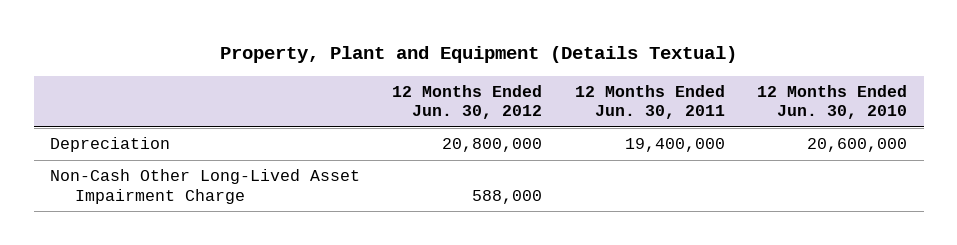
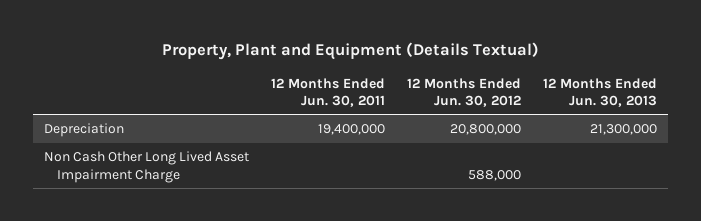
[757,85,908,120] 12 Months Ended Jun. 30, 2010 -> none
none -> [543,77,658,107] 12 Months Ended Jun. 30, 2013
[50,169,361,204] Non-Cash Other Long-Lived Asset Impairment Charge -> [43,151,249,183] Non Cash Other Long Lived Asset Impairment Charge

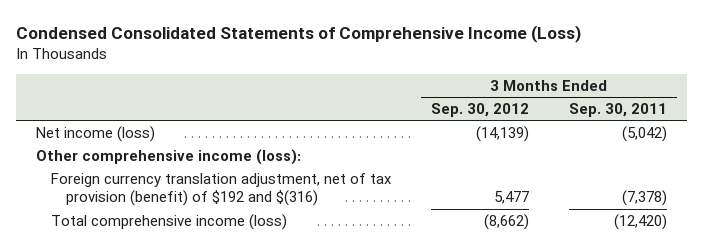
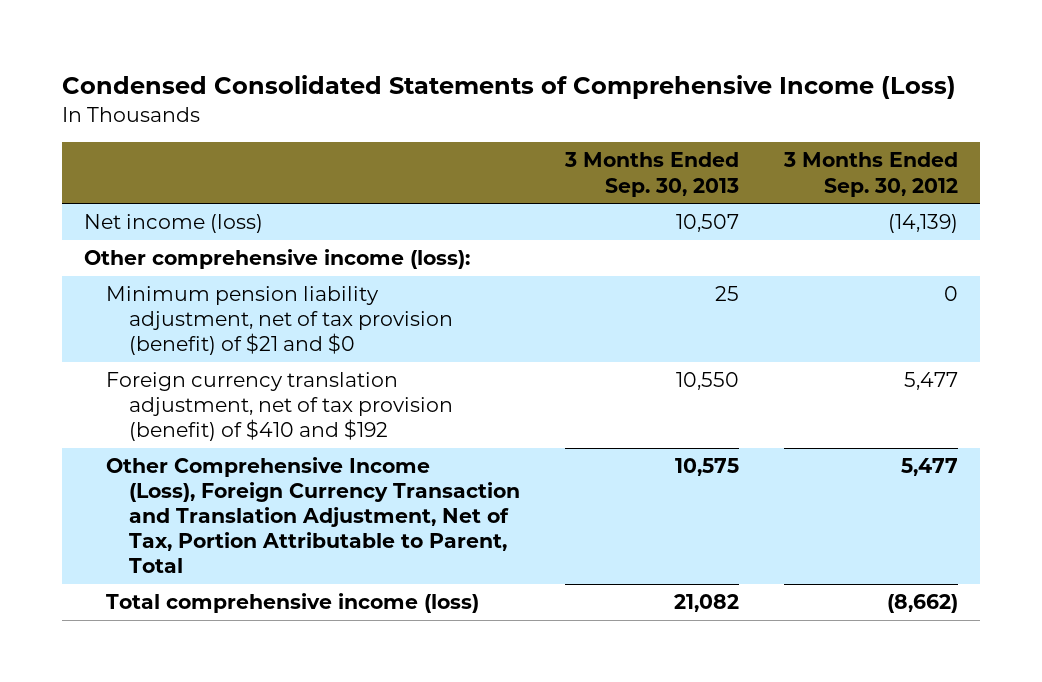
[568,103,667,118] Sep. 30, 2011 -> none
none -> [563,152,739,197] 3 Months Ended Sep. 30, 2013
none -> [106,286,453,356] Minimum pension liability adjustment, net of tax provision (benefit) of $21 and $0
[51,172,393,207] Foreign currency translation adjustment, net of tax provision (benefit) of $192 and $(316) -> [106,372,453,442] Foreign currency translation adjustment, net of tax provision (benefit) of $410 and $192
none -> [106,457,520,574] Other Comprehensive Income (Loss), Foreign Currency Transaction and Translation Adjustment, Net of Tax, Portion Attributable to Parent, Total

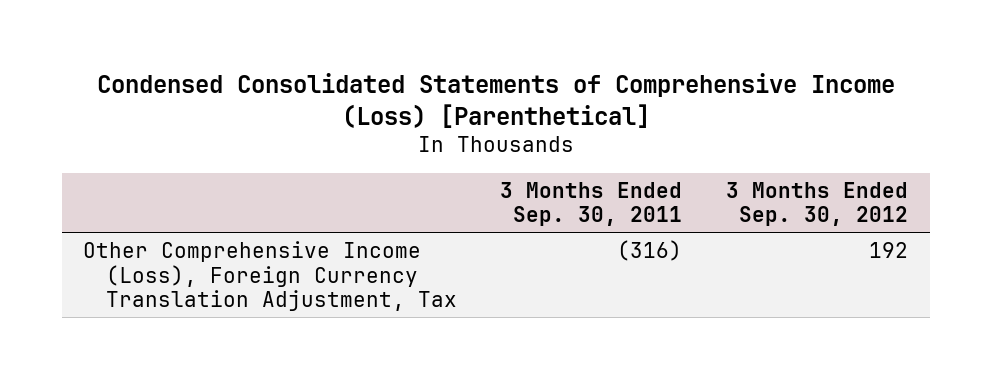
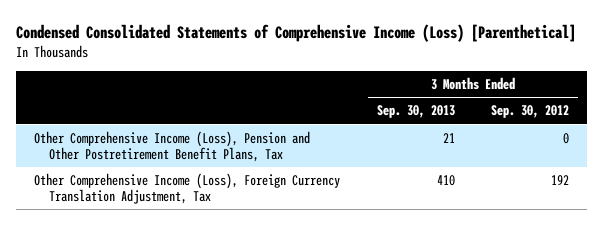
[500,181,683,227] 3 Months Ended Sep. 30, 2011 -> none
none -> [376,105,455,119] Sep. 30, 2013
none -> [34,131,311,163] Other Comprehensive Income (Loss), Pension and Other Postretirement Benefit Plans, Tax

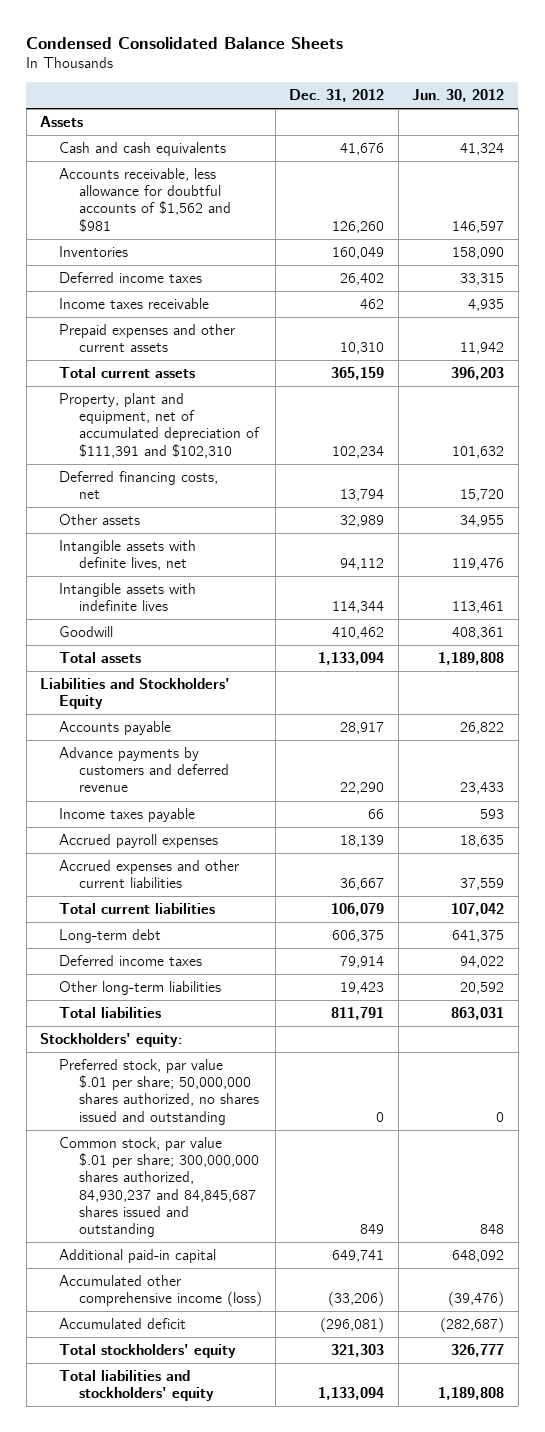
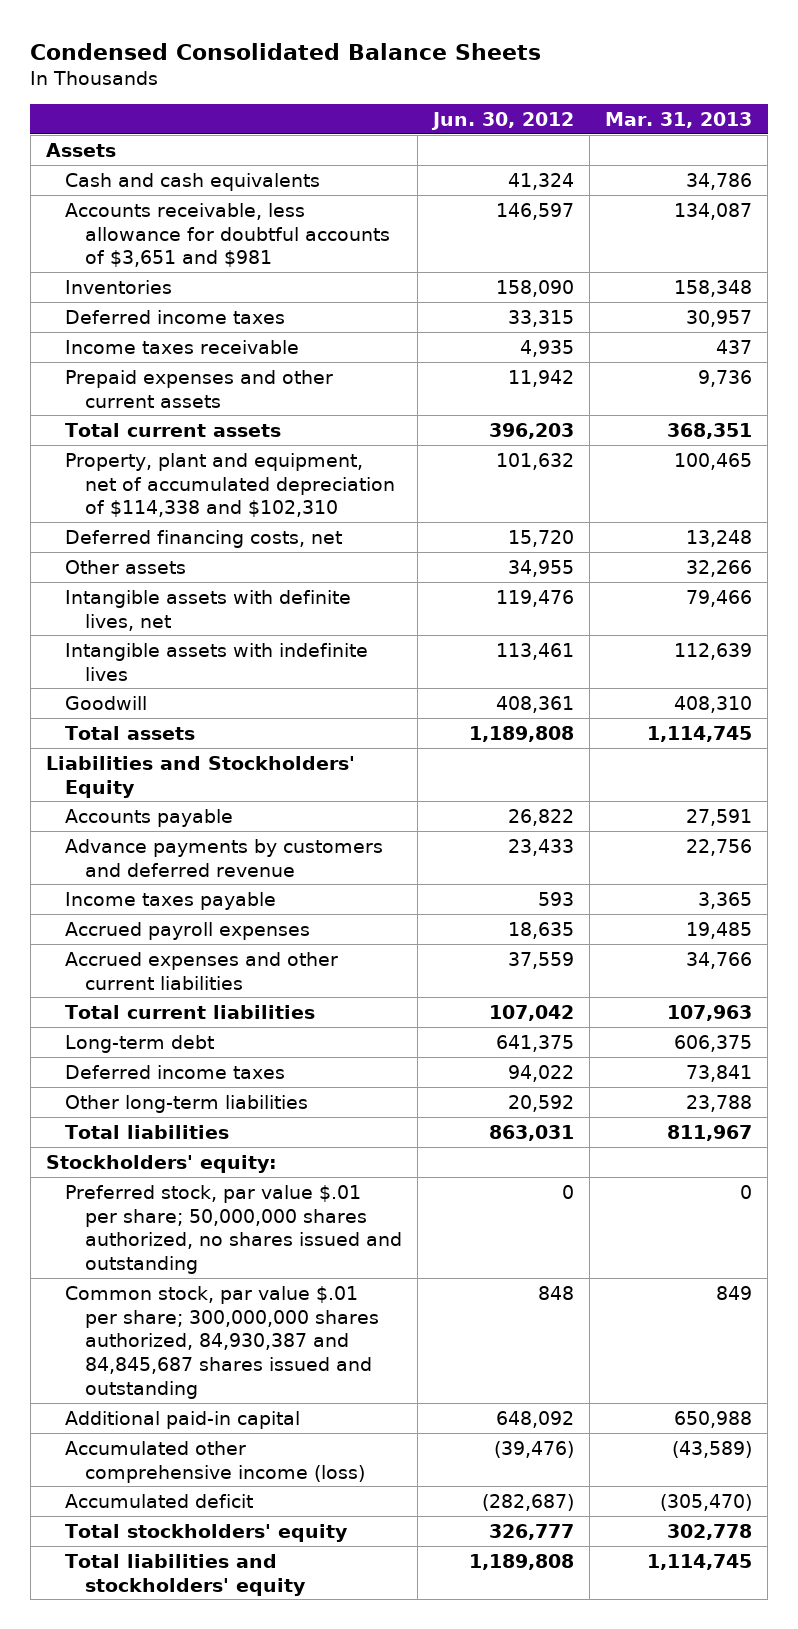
[289,89,385,103] Dec. 31, 2012 -> none
none -> [605,111,753,128] Mar. 31, 2013
[59,167,231,232] Accounts receivable, less allowance for doubtful accounts of $1,562 and $981 -> [65,202,390,268] Accounts receivable, less allowance for doubtful accounts of $3,651 and $981
[59,392,260,458] Property, plant and equipment, net of accumulated depreciation of $111,391 and $102,310 -> [65,452,395,518] Property, plant and equipment, net of accumulated depreciation of $114,338 and $102,310
[59,1136,259,1238] Common stock, par value $.01 per share; 300,000,000 shares authorized, 84,930,237 and 84,845,687 shares issued and outstanding -> [65,1285,379,1400] Common stock, par value $.01 per share; 300,000,000 shares authorized, 84,930,387 and 84,845,687 shares issued and outstanding

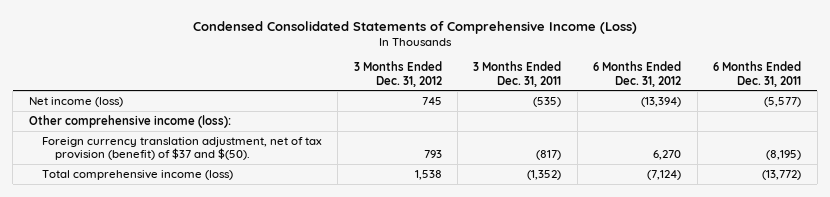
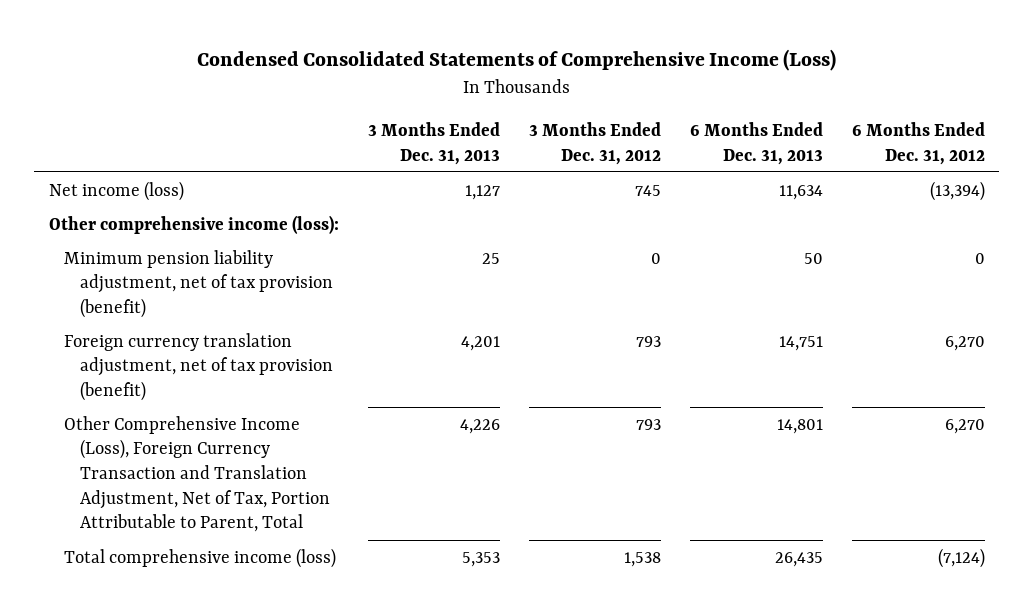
[473,61,562,87] 3 Months Ended Dec. 31, 2011 -> none
[713,61,802,87] 6 Months Ended Dec. 31, 2011 -> none
none -> [367,121,500,165] 3 Months Ended Dec. 31, 2013
none -> [689,121,823,165] 6 Months Ended Dec. 31, 2013
none -> [64,249,333,319] Minimum pension liability adjustment, net of tax provision (benefit)
[41,136,322,161] Foreign currency translation adjustment, net of tax provision (benefit) of $37 and $(50). -> [64,332,333,402] Foreign currency translation adjustment, net of tax provision (benefit)
none -> [64,415,330,533] Other Comprehensive Income (Loss), Foreign Currency Transaction and Translation Adjustment, Net of Tax, Portion Attributable to Parent, Total

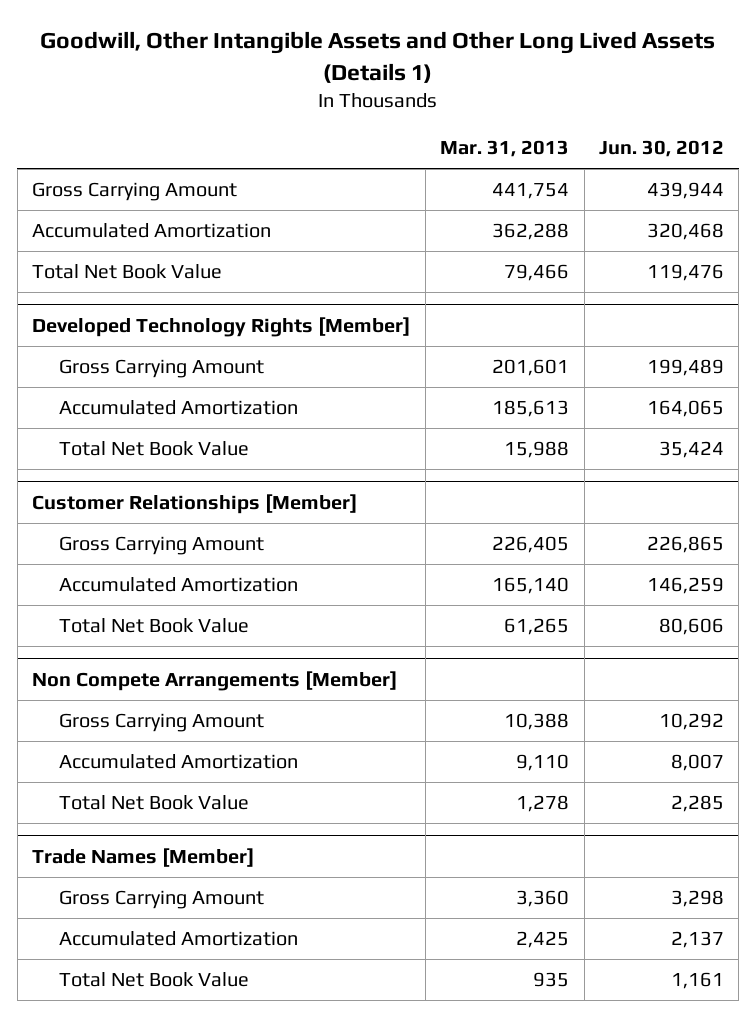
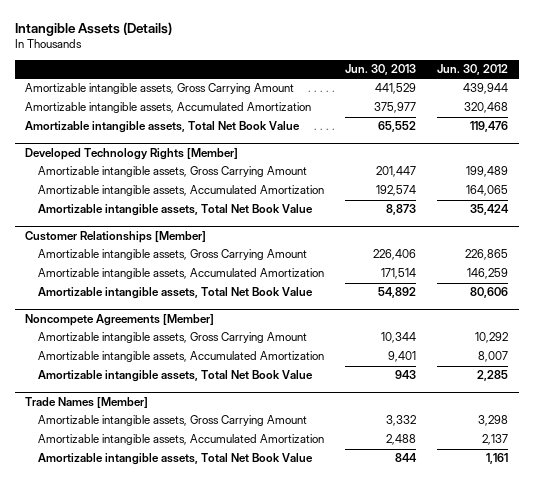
[40,31,716,83] Goodwill, Other Intangible Assets and Other Long Lived Assets (Details 1) -> [14,21,172,36] Intangible Assets (Details)
[440,140,570,158] Mar. 31, 2013 -> none
none -> [345,64,417,76] Jun. 30, 2013
[32,182,238,202] Gross Carrying Amount -> [25,83,295,95] Amortizable intangible assets, Gross Carrying Amount
[32,223,272,239] Accumulated Amortization -> [25,102,312,114] Amortizable intangible assets, Accumulated Amortization
[32,264,223,280] Total Net Book Value -> [25,121,301,134] Amortizable intangible assets, Total Net Book Value
[59,359,265,379] Gross Carrying Amount -> [38,166,308,178] Amortizable intangible assets, Gross Carrying Amount
[59,400,299,416] Accumulated Amortization -> [38,185,325,197] Amortizable intangible assets, Accumulated Amortization
[59,441,250,457] Total Net Book Value -> [38,204,314,217] Amortizable intangible assets, Total Net Book Value
[32,671,398,692] Non Compete Arrangements [Member] -> none
[59,536,265,556] Gross Carrying Amount -> [38,249,308,261] Amortizable intangible assets, Gross Carrying Amount
[59,577,299,593] Accumulated Amortization -> [38,268,325,280] Amortizable intangible assets, Accumulated Amortization
[59,618,250,634] Total Net Book Value -> [38,287,314,300] Amortizable intangible assets, Total Net Book Value
none -> [25,313,215,326] Noncompete Agreements [Member]
[59,713,265,733] Gross Carrying Amount -> [38,332,308,344] Amortizable intangible assets, Gross Carrying Amount
[59,754,299,770] Accumulated Amortization -> [38,351,325,363] Amortizable intangible assets, Accumulated Amortization
[59,795,250,811] Total Net Book Value -> [38,370,314,383] Amortizable intangible assets, Total Net Book Value
[59,890,265,910] Gross Carrying Amount -> [38,415,308,427] Amortizable intangible assets, Gross Carrying Amount
[59,931,299,947] Accumulated Amortization -> [38,434,325,446] Amortizable intangible assets, Accumulated Amortization
[59,972,250,988] Total Net Book Value -> [38,453,314,466] Amortizable intangible assets, Total Net Book Value

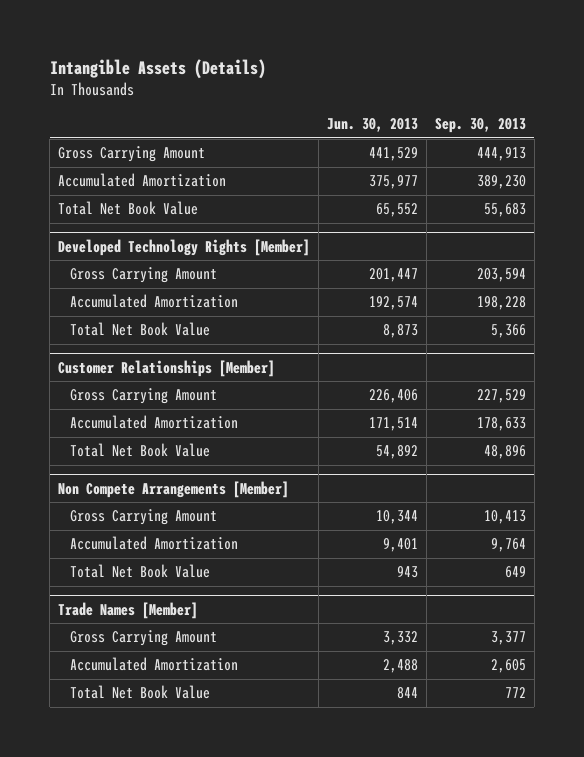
[437,64,509,76] Jun. 30, 2012 -> none
none -> [434,118,526,134] Sep. 30, 2013
[25,83,295,95] Amortizable intangible assets, Gross Carrying Amount -> [58,146,206,163] Gross Carrying Amount
[25,102,312,114] Amortizable intangible assets, Accumulated Amortization -> [58,173,227,188] Accumulated Amortization
[25,121,301,134] Amortizable intangible assets, Total Net Book Value -> [58,201,199,216] Total Net Book Value
[38,166,308,178] Amortizable intangible assets, Gross Carrying Amount -> [69,267,217,284] Gross Carrying Amount
[38,185,325,197] Amortizable intangible assets, Accumulated Amortization -> [69,294,238,309] Accumulated Amortization
[38,204,314,217] Amortizable intangible assets, Total Net Book Value -> [69,322,210,337] Total Net Book Value
[25,313,215,326] Noncompete Agreements [Member] -> none
[38,249,308,261] Amortizable intangible assets, Gross Carrying Amount -> [69,388,217,405] Gross Carrying Amount
[38,268,325,280] Amortizable intangible assets, Accumulated Amortization -> [69,415,238,430] Accumulated Amortization
[38,287,314,300] Amortizable intangible assets, Total Net Book Value -> [69,443,210,458] Total Net Book Value
none -> [58,481,290,499] Non Compete Arrangements [Member]
[38,332,308,344] Amortizable intangible assets, Gross Carrying Amount -> [69,509,217,526] Gross Carrying Amount
[38,351,325,363] Amortizable intangible assets, Accumulated Amortization -> [69,536,238,551] Accumulated Amortization
[38,370,314,383] Amortizable intangible assets, Total Net Book Value -> [69,564,210,579] Total Net Book Value
[38,415,308,427] Amortizable intangible assets, Gross Carrying Amount -> [69,630,217,647] Gross Carrying Amount
[38,434,325,446] Amortizable intangible assets, Accumulated Amortization -> [69,657,238,672] Accumulated Amortization
[38,453,314,466] Amortizable intangible assets, Total Net Book Value -> [69,685,210,700] Total Net Book Value

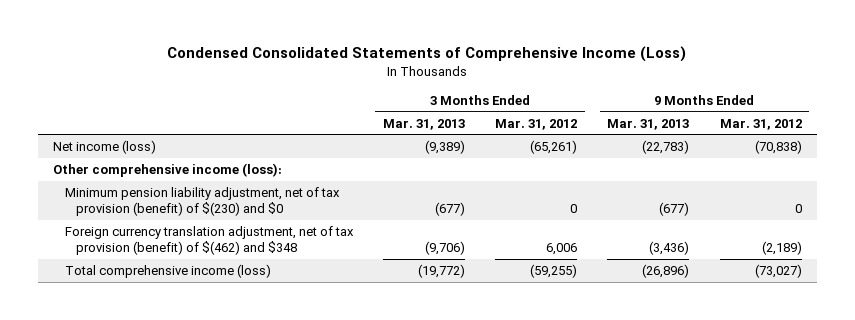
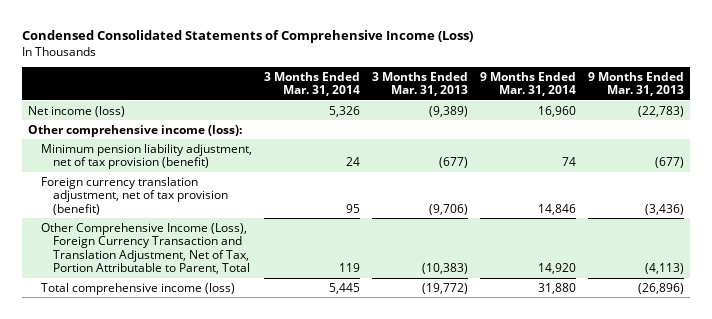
[495,118,578,130] Mar. 31, 2012 -> none
[719,118,802,130] Mar. 31, 2012 -> none
none -> [263,71,360,97] 3 Months Ended Mar. 31, 2014
none -> [479,71,576,97] 9 Months Ended Mar. 31, 2014
[64,187,340,216] Minimum pension liability adjustment, net of tax provision (benefit) of $(230) and $0 -> [40,143,252,170] Minimum pension liability adjustment, net of tax provision (benefit)
[64,226,354,255] Foreign currency translation adjustment, net of tax provision (benefit) of $(462) and $348 -> [40,176,229,215] Foreign currency translation adjustment, net of tax provision (benefit)
none -> [40,222,251,275] Other Comprehensive Income (Loss), Foreign Currency Transaction and Translation Adjustment, Net of Tax, Portion Attributable to Parent, Total

